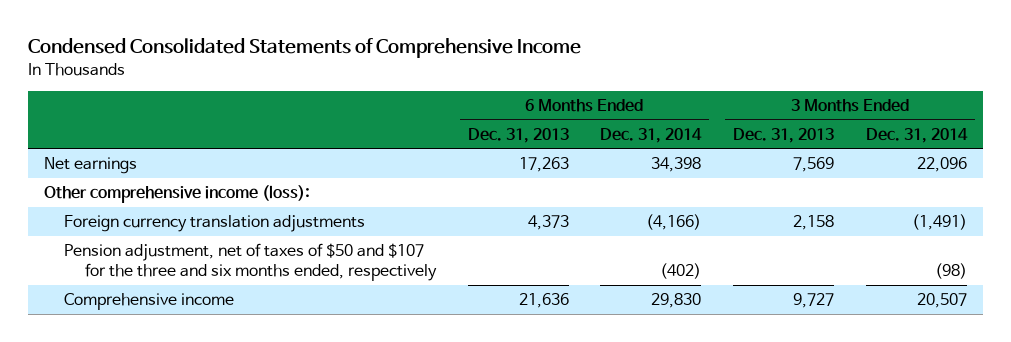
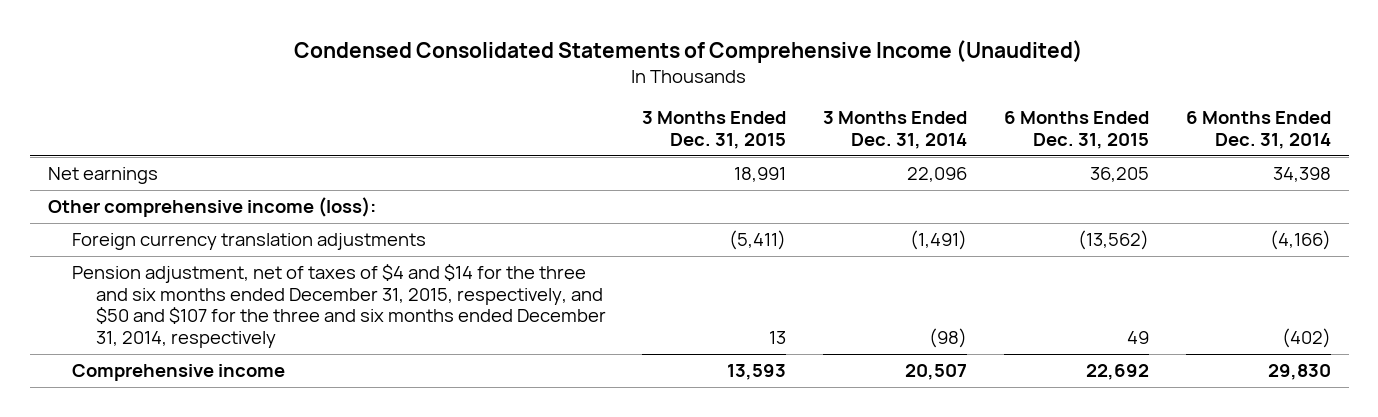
[28,38,582,59] Condensed Consolidated Statements of Comprehensive Income -> [294,39,1084,63] Condensed Consolidated Statements of Comprehensive Income (Unaudited)
[467,127,569,143] Dec. 31, 2013 -> none
[733,127,835,143] Dec. 31, 2013 -> none
none -> [642,111,787,149] 3 Months Ended Dec. 31, 2015
none -> [1003,111,1149,149] 6 Months Ended Dec. 31, 2015
[64,243,437,282] Pension adjustment, net of taxes of $50 and $107 for the three and six months ended, respectively -> [71,264,606,348] Pension adjustment, net of taxes of $4 and $14 for the three and six months ended December 31, 2015, respectively, and $50 and $107 for the three and six months ended December 31, 2014, respectively

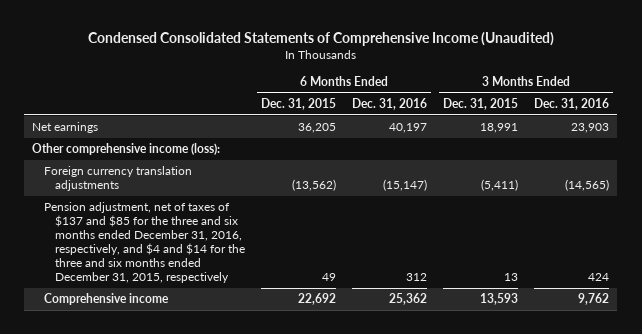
[823,111,968,149] 3 Months Ended Dec. 31, 2014 -> none
[1185,111,1331,149] 6 Months Ended Dec. 31, 2014 -> none
none -> [351,97,427,110] Dec. 31, 2016
none -> [534,97,610,110] Dec. 31, 2016
[71,264,606,348] Pension adjustment, net of taxes of $4 and $14 for the three and six months ended December 31, 2015, respectively, and $50 and $107 for the three and six months ended December 31, 2014, respectively -> [43,202,245,283] Pension adjustment, net of taxes of $137 and $85 for the three and six months ended December 31, 2016, respectively, and $4 and $14 for the three and six months ended December 31, 2015, respectively

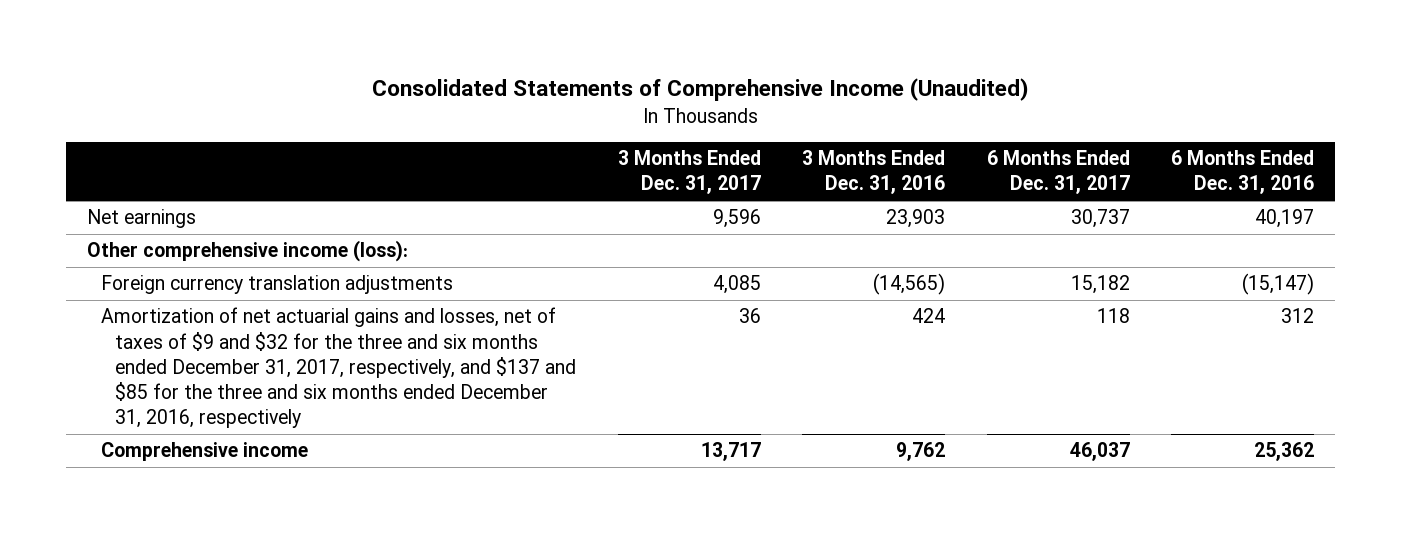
[87,31,554,46] Condensed Consolidated Statements of Comprehensive Income (Unaudited) -> [371,78,1029,102] Consolidated Statements of Comprehensive Income (Unaudited)
[260,97,336,110] Dec. 31, 2015 -> none
[443,97,519,110] Dec. 31, 2015 -> none
none -> [617,150,761,195] 3 Months Ended Dec. 31, 2017
none -> [986,150,1130,195] 6 Months Ended Dec. 31, 2017
[43,202,245,283] Pension adjustment, net of taxes of $137 and $85 for the three and six months ended December 31, 2016, respectively, and $4 and $14 for the three and six months ended December 31, 2015, respectively -> [101,307,577,428] Amortization of net actuarial gains and losses, net of taxes of $9 and $32 for the three and six months ended December 31, 2017, respectively, and $137 and $85 for the three and six months ended December 31, 2016, respectively

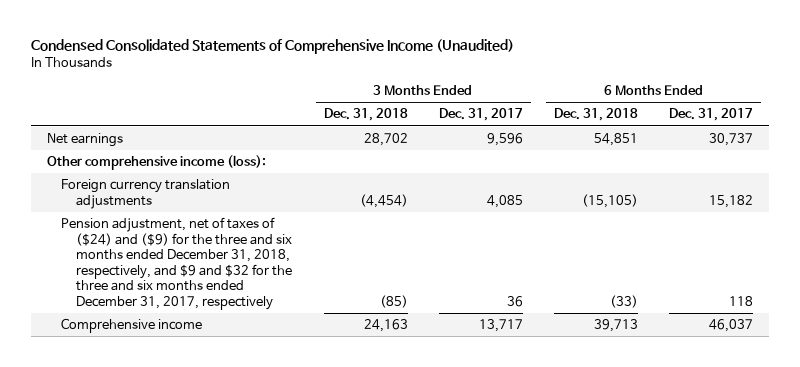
[371,78,1029,102] Consolidated Statements of Comprehensive Income (Unaudited) -> [30,39,514,55] Condensed Consolidated Statements of Comprehensive Income (Unaudited)
[802,150,946,195] 3 Months Ended Dec. 31, 2016 -> none
[1171,150,1315,195] 6 Months Ended Dec. 31, 2016 -> none
none -> [323,108,408,122] Dec. 31, 2018
none -> [553,108,638,122] Dec. 31, 2018
[101,307,577,428] Amortization of net actuarial gains and losses, net of taxes of $9 and $32 for the three and six months ended December 31, 2017, respectively, and $137 and $85 for the three and six months ended December 31, 2016, respectively -> [61,217,293,310] Pension adjustment, net of taxes of ($24) and ($9) for the three and six months ended December 31, 2018, respectively, and $9 and $32 for the three and six months ended December 31, 2017, respectively

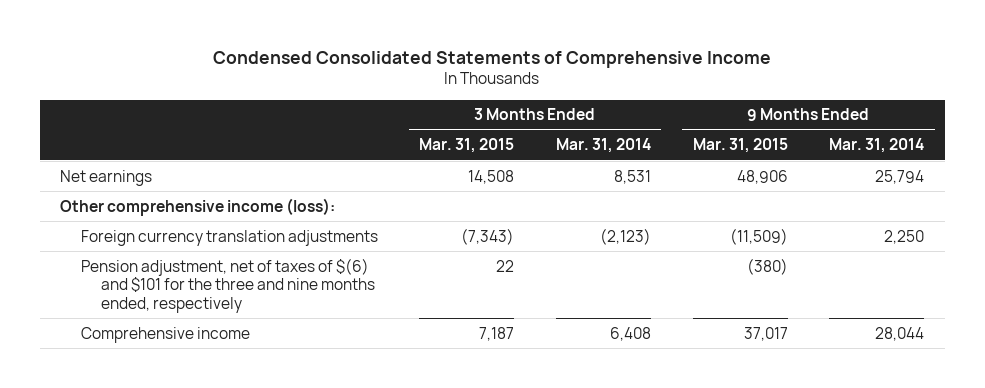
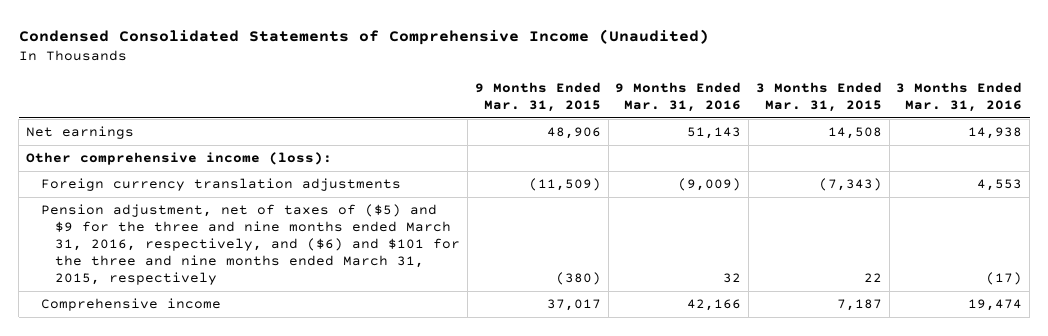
[213,50,772,68] Condensed Consolidated Statements of Comprehensive Income -> [18,29,709,46] Condensed Consolidated Statements of Comprehensive Income (Unaudited)
[555,138,651,154] Mar. 31, 2014 -> none
[829,138,925,154] Mar. 31, 2014 -> none
none -> [615,82,742,113] 9 Months Ended Mar. 31, 2016
none -> [896,82,1023,113] 3 Months Ended Mar. 31, 2016
[80,257,376,314] Pension adjustment, net of taxes of $(6) and $101 for the three and nine months ended, respectively -> [40,204,461,286] Pension adjustment, net of taxes of ($5) and $9 for the three and nine months ended March 31, 2016, respectively, and ($6) and $101 for the three and nine months ended March 31, 2015, respectively

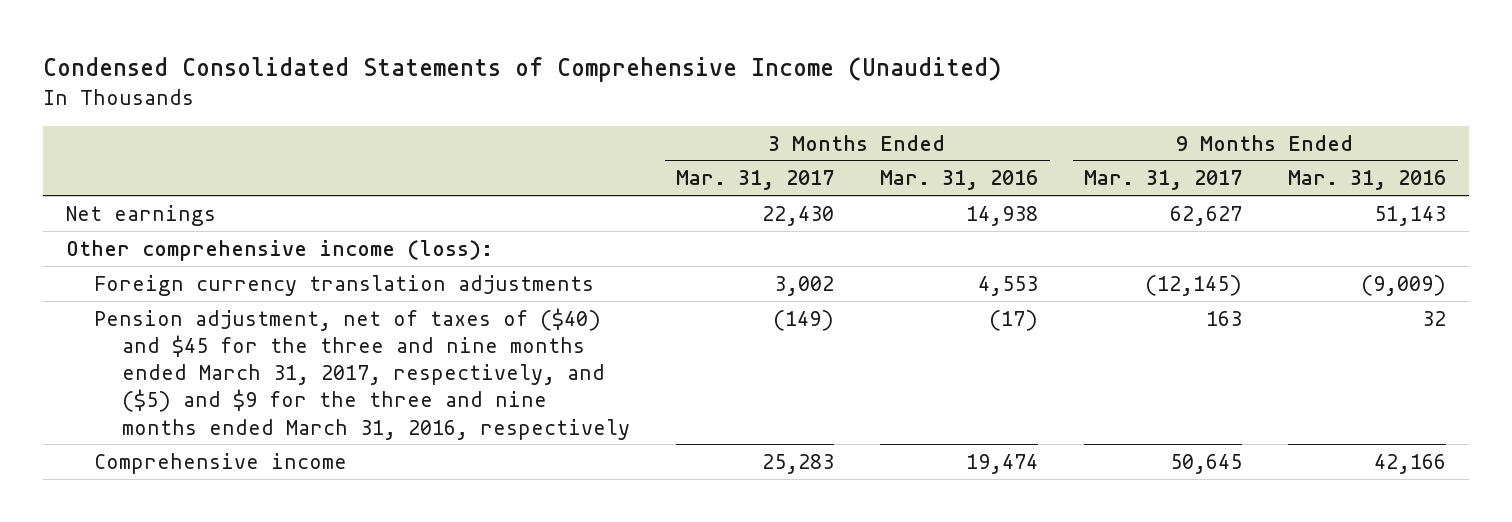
[474,82,601,113] 9 Months Ended Mar. 31, 2015 -> none
[755,82,882,113] 3 Months Ended Mar. 31, 2015 -> none
none -> [676,170,835,191] Mar. 31, 2017
none -> [1084,170,1243,191] Mar. 31, 2017
[40,204,461,286] Pension adjustment, net of taxes of ($5) and $9 for the three and nine months ended March 31, 2016, respectively, and ($6) and $101 for the three and nine months ended March 31, 2015, respectively -> [94,307,631,440] Pension adjustment, net of taxes of ($40) and $45 for the three and nine months ended March 31, 2017, respectively, and ($5) and $9 for the three and nine months ended March 31, 2016, respectively

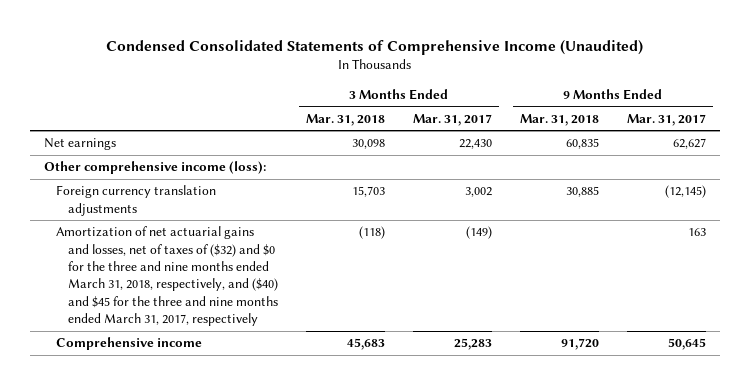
[880,170,1039,191] Mar. 31, 2016 -> none
[1288,170,1447,191] Mar. 31, 2016 -> none
none -> [305,113,385,126] Mar. 31, 2018
none -> [519,113,599,126] Mar. 31, 2018
[94,307,631,440] Pension adjustment, net of taxes of ($40) and $45 for the three and nine months ended March 31, 2017, respectively, and ($5) and $9 for the three and nine months ended March 31, 2016, respectively -> [55,226,278,327] Amortization of net actuarial gains and losses, net of taxes of ($32) and $0 for the three and nine months ended March 31, 2018, respectively, and ($40) and $45 for the three and nine months ended March 31, 2017, respectively

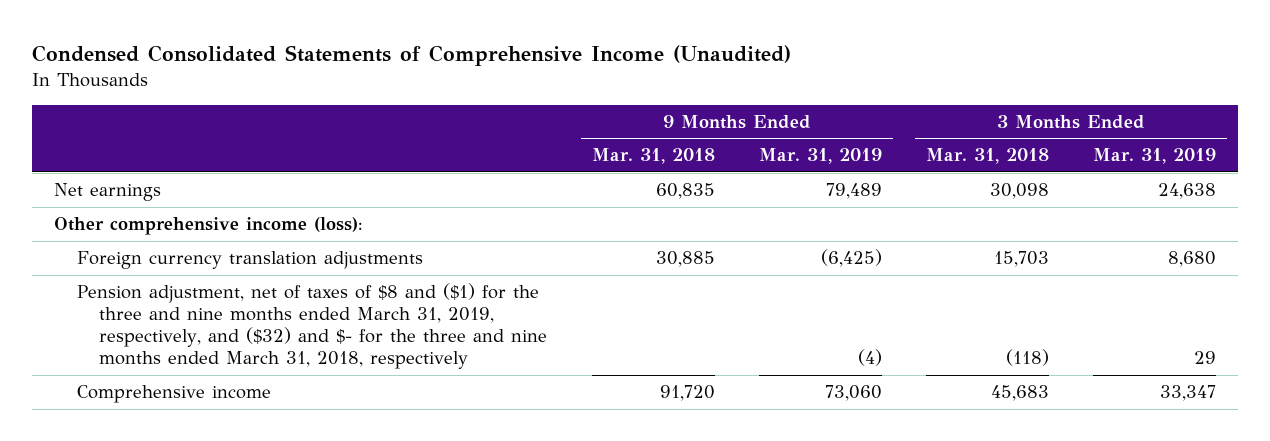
[412,113,492,126] Mar. 31, 2017 -> none
[626,113,706,126] Mar. 31, 2017 -> none
none -> [758,148,882,165] Mar. 31, 2019
none -> [1092,148,1216,165] Mar. 31, 2019
[55,226,278,327] Amortization of net actuarial gains and losses, net of taxes of ($32) and $0 for the three and nine months ended March 31, 2018, respectively, and ($40) and $45 for the three and nine months ended March 31, 2017, respectively -> [76,283,548,370] Pension adjustment, net of taxes of $8 and ($1) for the three and nine months ended March 31, 2019, respectively, and ($32) and $- for the three and nine months ended March 31, 2018, respectively

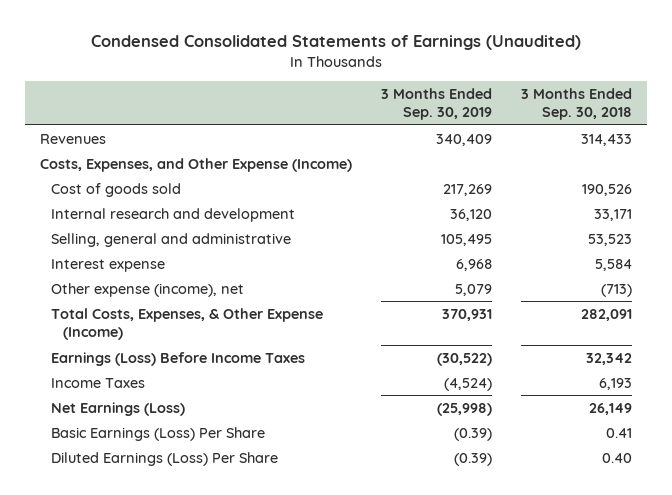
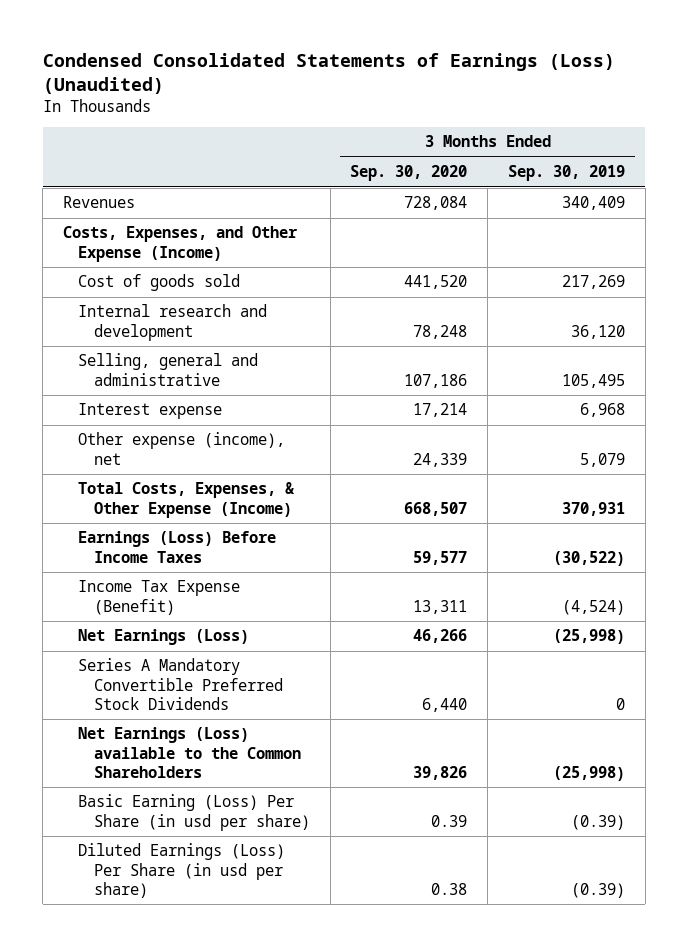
[91,35,582,51] Condensed Consolidated Statements of Earnings (Unaudited) -> [42,52,615,94] Condensed Consolidated Statements of Earnings (Loss) (Unaudited)
[521,87,633,121] 3 Months Ended Sep. 30, 2018 -> none
none -> [350,165,468,182] Sep. 30, 2020
[51,377,146,388] Income Taxes -> [78,580,241,615] Income Tax Expense (Benefit)
none -> [78,658,283,710] Series A Mandatory Convertible Preferred Stock Dividends
none -> [78,727,301,778] Net Earnings (Loss) available to the Common Shareholders
[51,426,266,441] Basic Earnings (Loss) Per Share -> [78,794,310,831] Basic Earning (Loss) Per Share (in usd per share)
[51,451,279,466] Diluted Earnings (Loss) Per Share -> [78,843,286,898] Diluted Earnings (Loss) Per Share (in usd per share)

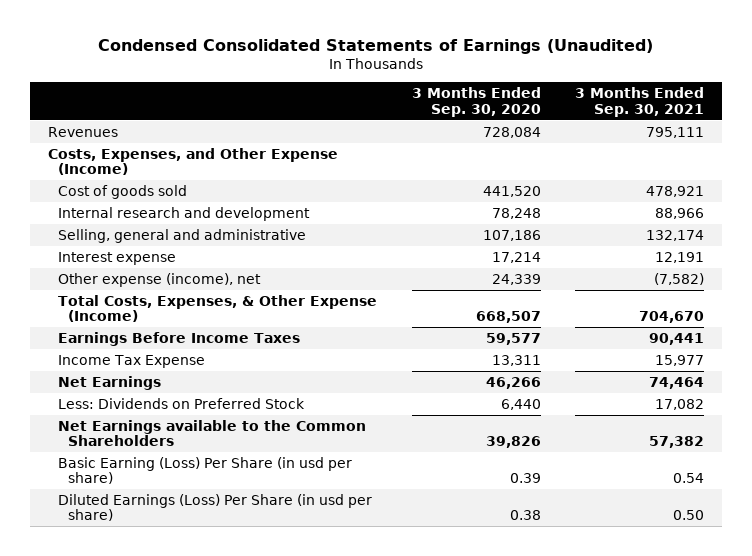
[42,52,615,94] Condensed Consolidated Statements of Earnings (Loss) (Unaudited) -> [98,38,654,54] Condensed Consolidated Statements of Earnings (Unaudited)
[508,165,626,182] Sep. 30, 2019 -> none
none -> [575,87,705,117] 3 Months Ended Sep. 30, 2021
[78,531,277,563] Earnings (Loss) Before Income Taxes -> [57,331,300,346] Earnings Before Income Taxes
[78,580,241,615] Income Tax Expense (Benefit) -> [57,354,205,368] Income Tax Expense
[78,629,250,646] Net Earnings (Loss) -> [57,375,161,390] Net Earnings
[78,658,283,710] Series A Mandatory Convertible Preferred Stock Dividends -> [57,397,305,409] Less: Dividends on Preferred Stock
[78,727,301,778] Net Earnings (Loss) available to the Common Shareholders -> [57,419,366,447] Net Earnings available to the Common Shareholders

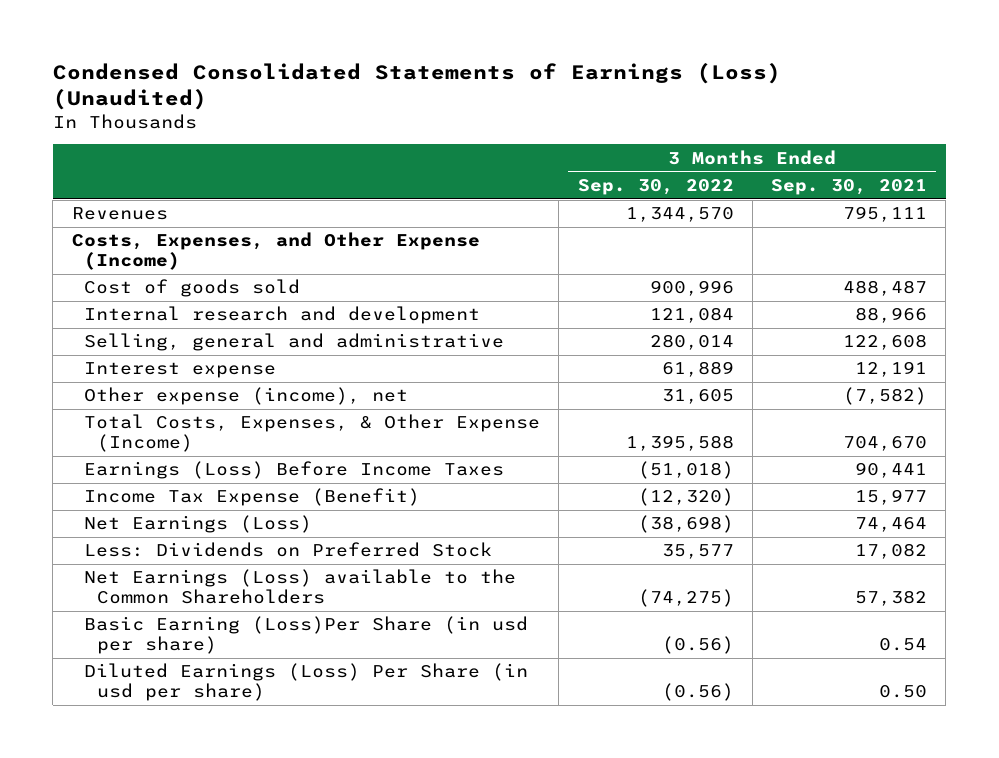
[98,38,654,54] Condensed Consolidated Statements of Earnings (Unaudited) -> [52,62,781,110] Condensed Consolidated Statements of Earnings (Loss) (Unaudited)
[411,87,541,117] 3 Months Ended Sep. 30, 2020 -> none
none -> [577,179,734,196] Sep. 30, 2022
[646,185,705,197] 478,921 -> [843,280,928,297] 488,487
[646,229,705,241] 132,174 -> [843,334,928,351] 122,608
[57,331,300,346] Earnings Before Income Taxes -> [84,461,505,480] Earnings (Loss) Before Income Taxes
[57,354,205,368] Income Tax Expense -> [84,488,421,507] Income Tax Expense (Benefit)
[57,375,161,390] Net Earnings -> [84,515,313,534] Net Earnings (Loss)
[57,419,366,447] Net Earnings available to the Common Shareholders -> [84,569,517,605] Net Earnings (Loss) available to the Common Shareholders
[57,456,352,485] Basic Earning (Loss) Per Share (in usd per share) -> [84,616,529,655] Basic Earning (Loss)Per Share (in usd per share)

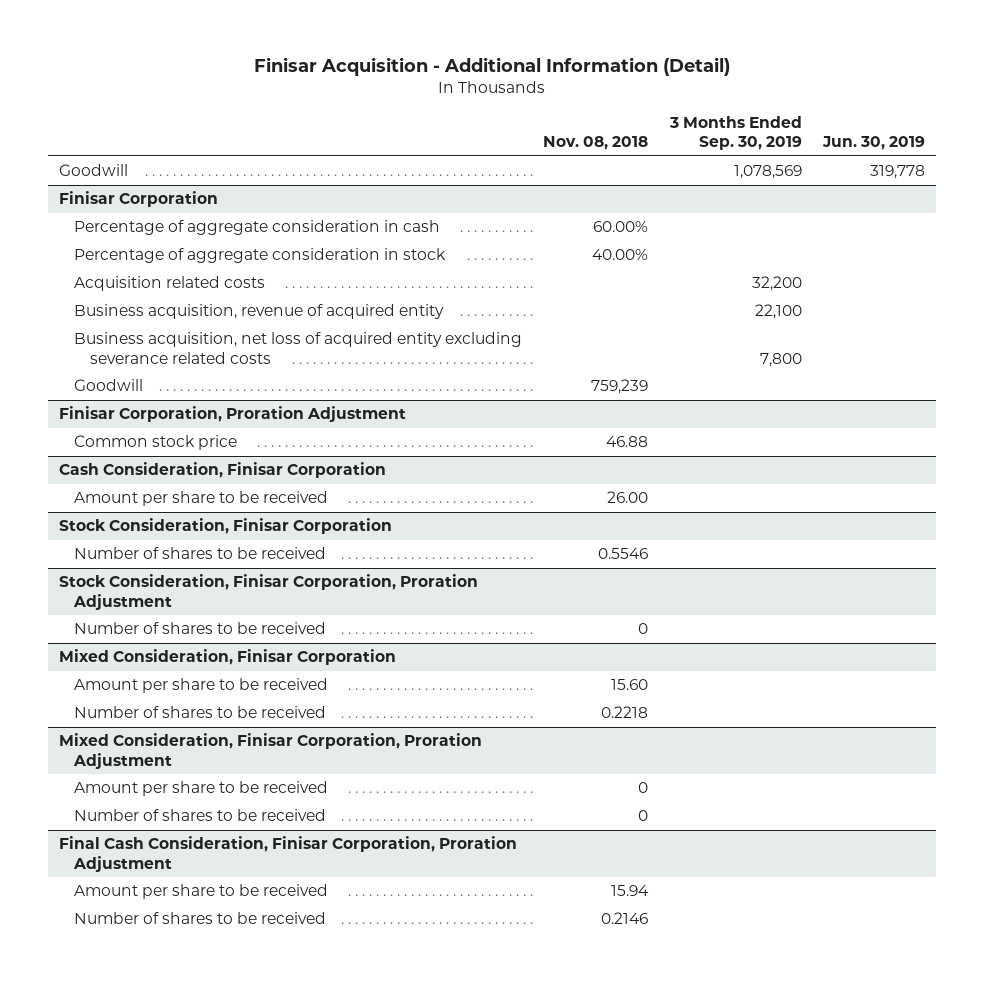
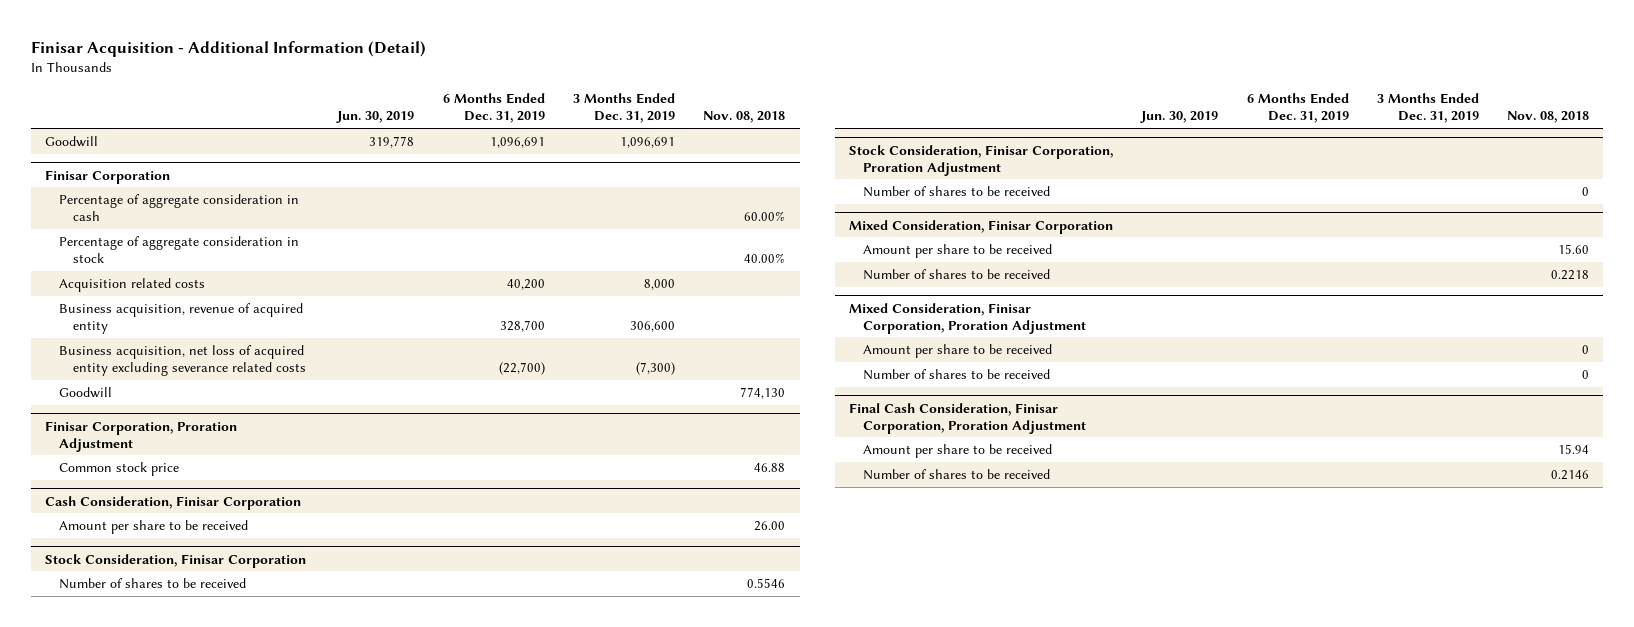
[668,116,802,151] 3 Months Ended Sep. 30, 2019 -> none
none -> [442,93,545,124] 6 Months Ended Dec. 31, 2019
none -> [573,93,676,124] 3 Months Ended Dec. 31, 2019
[591,379,649,395] 759,239 -> [740,386,786,399] 774,130

